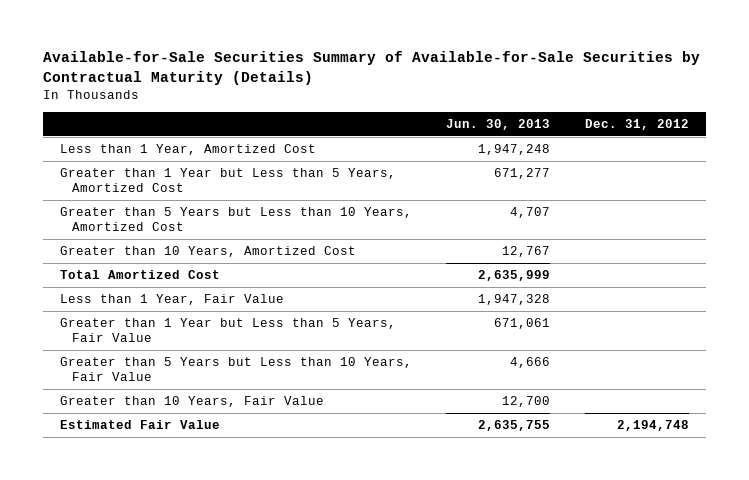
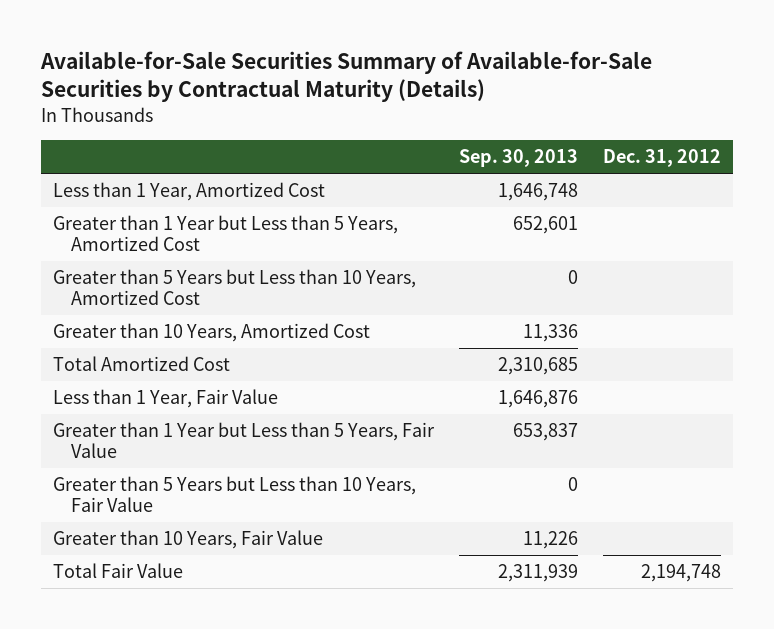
[446,118,551,130] Jun. 30, 2013 -> none
none -> [459,149,579,168] Sep. 30, 2013
[59,420,220,430] Estimated Fair Value -> [53,563,184,579] Total Fair Value

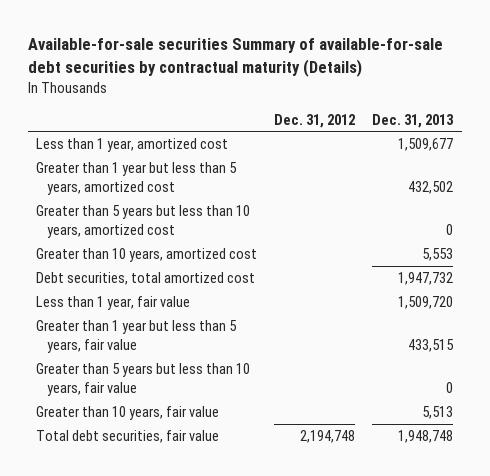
[39,51,652,103] Available-for-Sale Securities Summary of Available-for-Sale Securities by Contractual Maturity (Details) -> [27,38,443,78] Available-for-sale securities Summary of available-for-sale debt securities by contractual maturity (Details)
[459,149,579,168] Sep. 30, 2013 -> none
none -> [372,113,455,128] Dec. 31, 2013
[53,182,326,202] Less than 1 Year, Amortized Cost -> [36,138,229,153] Less than 1 year, amortized cost
[53,215,399,252] Greater than 1 Year but Less than 5 Years, Amortized Cost -> [36,162,238,195] Greater than 1 year but less than 5 years, amortized cost
[53,269,417,306] Greater than 5 Years but Less than 10 Years, Amortized Cost -> [36,205,251,238] Greater than 5 years but less than 10 years, amortized cost
[53,323,371,343] Greater than 10 Years, Amortized Cost -> [36,248,258,263] Greater than 10 years, amortized cost
[53,356,231,372] Total Amortized Cost -> [36,272,256,286] Debt securities, total amortized cost
[53,389,279,409] Less than 1 Year, Fair Value -> [36,296,191,311] Less than 1 year, fair value
[53,422,436,459] Greater than 1 Year but Less than 5 Years, Fair Value -> [36,320,238,353] Greater than 1 year but less than 5 years, fair value
[53,476,417,513] Greater than 5 Years but Less than 10 Years, Fair Value -> [36,363,251,396] Greater than 5 years but less than 10 years, fair value
[53,530,324,550] Greater than 10 Years, Fair Value -> [36,406,220,421] Greater than 10 years, fair value
[53,563,184,579] Total Fair Value -> [36,430,220,444] Total debt securities, fair value

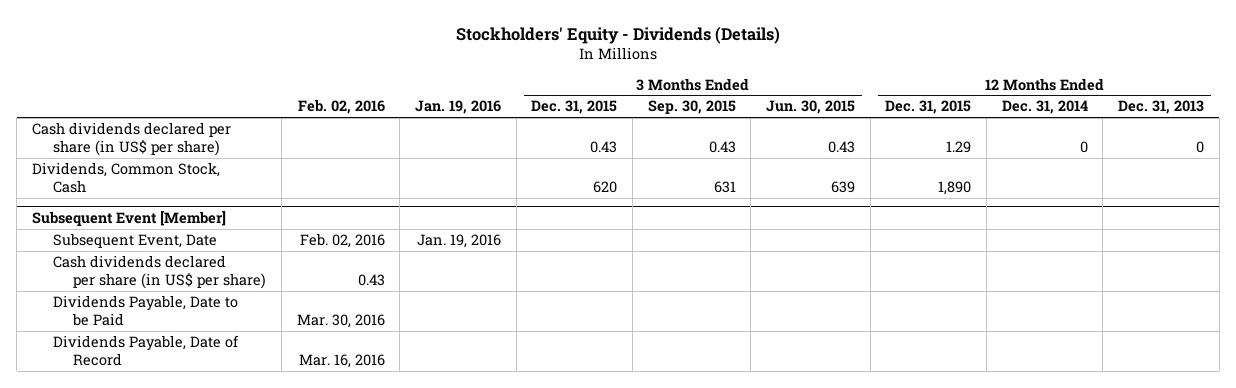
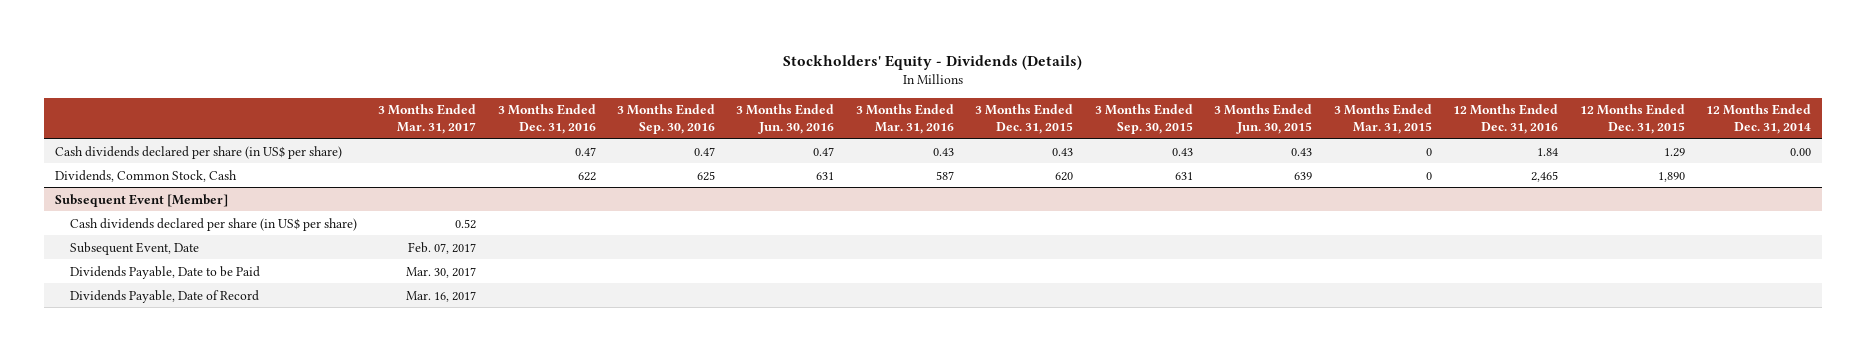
[297,99,385,115] Feb. 02, 2016 -> none
[414,100,501,115] Jan. 19, 2016 -> none
[1117,100,1204,115] Dec. 31, 2013 -> none
none -> [378,104,477,134] 3 Months Ended Mar. 31, 2017
none -> [497,104,596,134] 3 Months Ended Dec. 31, 2016
none -> [616,104,715,134] 3 Months Ended Sep. 30, 2016
none -> [736,104,835,134] 3 Months Ended Jun. 30, 2016
none -> [855,104,954,134] 3 Months Ended Mar. 31, 2016
none -> [1333,104,1432,134] 3 Months Ended Mar. 31, 2015
none -> [1453,104,1559,134] 12 Months Ended Dec. 31, 2016
[1079,140,1088,153] 0 -> [1790,147,1812,156] 0.00
[52,233,217,249] Subsequent Event, Date -> [69,241,199,255] Subsequent Event, Date

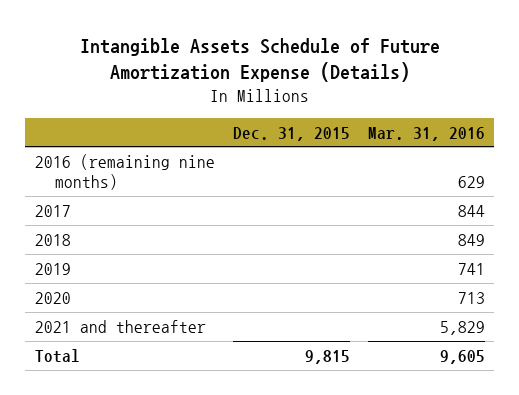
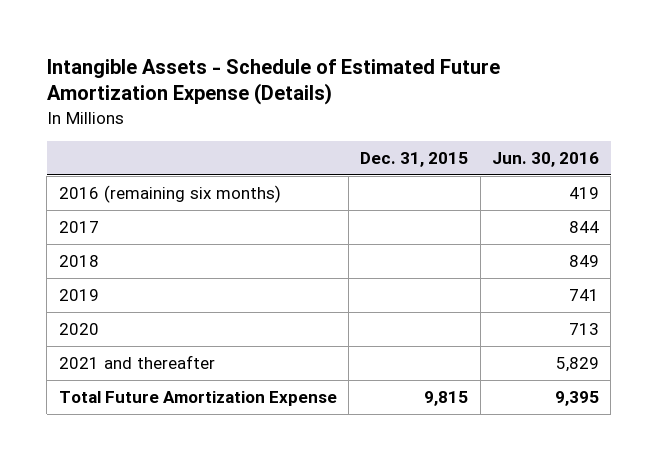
[79,37,440,83] Intangible Assets Schedule of Future Amortization Expense (Details) -> [46,58,500,106] Intangible Assets - Schedule of Estimated Future Amortization Expense (Details)
[367,126,485,141] Mar. 31, 2016 -> none
none -> [491,151,599,167] Jun. 30, 2016
[34,153,215,191] 2016 (remaining nine months) -> [58,184,281,203] 2016 (remaining six months)
[34,348,80,363] Total -> [58,390,337,406] Total Future Amortization Expense

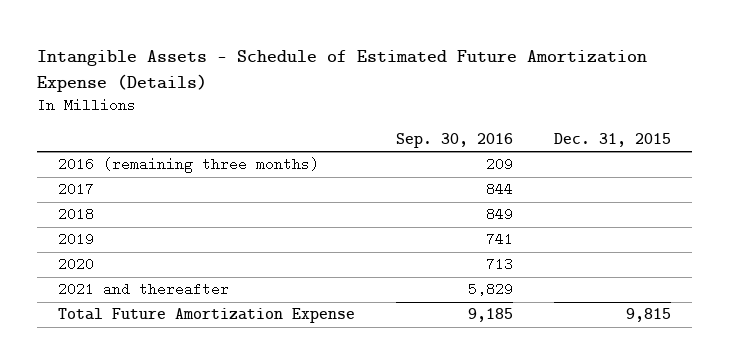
[491,151,599,167] Jun. 30, 2016 -> none
none -> [396,132,514,148] Sep. 30, 2016
[58,184,281,203] 2016 (remaining six months) -> [57,157,319,174] 2016 (remaining three months)

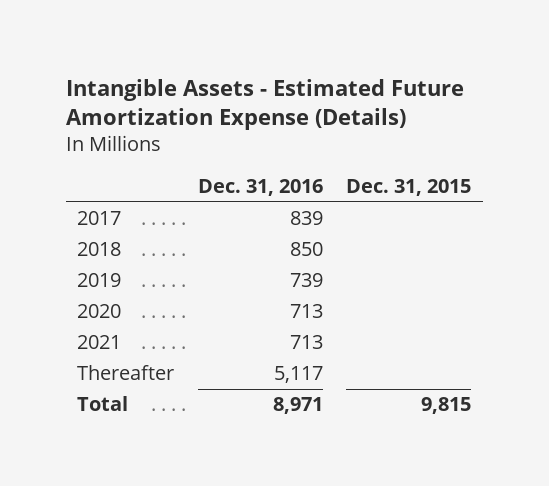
[37,50,648,92] Intangible Assets - Schedule of Estimated Future Amortization Expense (Details) -> [65,78,464,131] Intangible Assets - Estimated Future Amortization Expense (Details)
[396,132,514,148] Sep. 30, 2016 -> none
none -> [197,179,323,197] Dec. 31, 2016
[57,157,319,174] 2016 (remaining three months) -> none
[57,282,229,297] 2021 and thereafter -> none
none -> [77,335,122,350] 2021
none -> [77,365,175,381] Thereafter
[57,308,355,324] Total Future Amortization Expense -> [77,396,129,412] Total

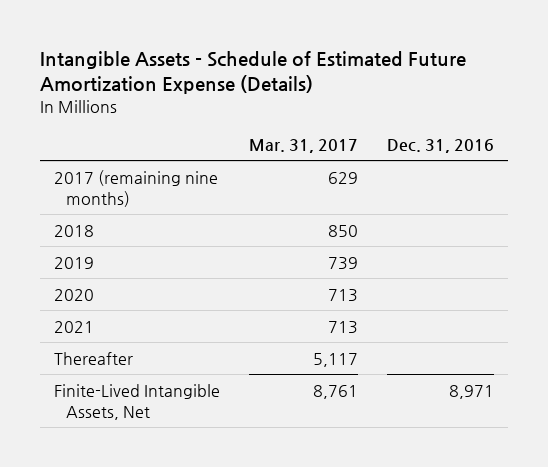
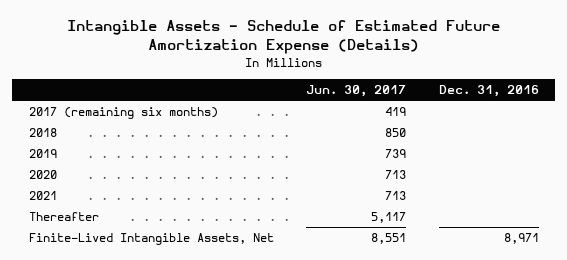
[248,138,358,153] Mar. 31, 2017 -> none
none -> [306,85,407,98] Jun. 30, 2017
[54,169,219,207] 2017 (remaining nine months) -> [28,107,218,120] 2017 (remaining six months)

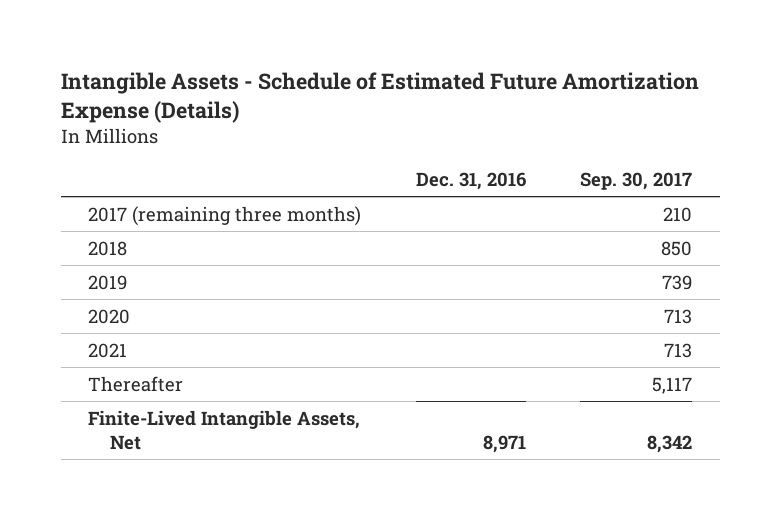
[306,85,407,98] Jun. 30, 2017 -> none
none -> [580,171,693,190] Sep. 30, 2017
[28,107,218,120] 2017 (remaining six months) -> [87,205,361,226] 2017 (remaining three months)

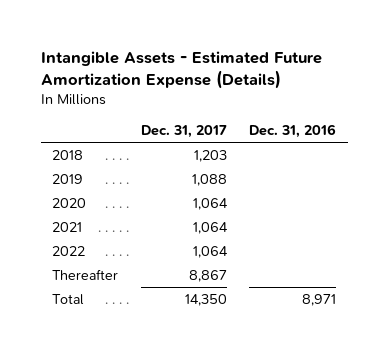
[60,72,699,124] Intangible Assets - Schedule of Estimated Future Amortization Expense (Details) -> [40,50,322,89] Intangible Assets - Estimated Future Amortization Expense (Details)
[580,171,693,190] Sep. 30, 2017 -> none
none -> [140,125,227,139] Dec. 31, 2017
[87,205,361,226] 2017 (remaining three months) -> none
none -> [51,245,85,256] 2022
[87,409,360,450] Finite-Lived Intangible Assets, Net -> [51,293,84,305] Total

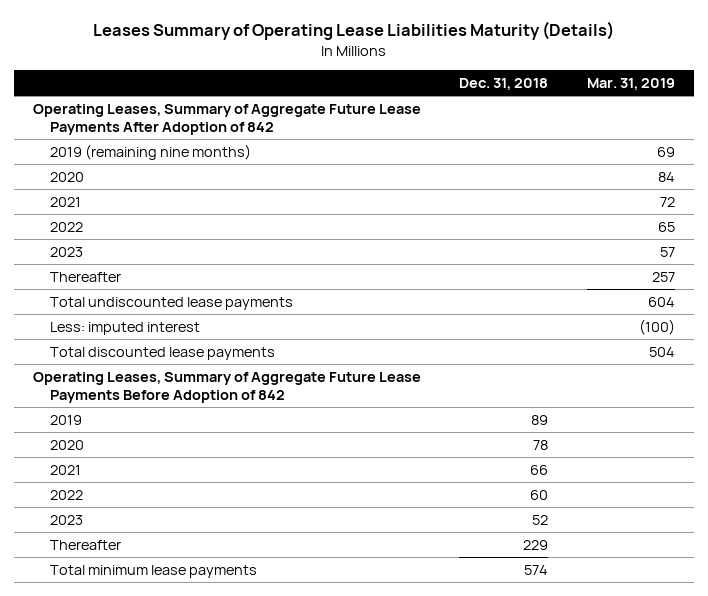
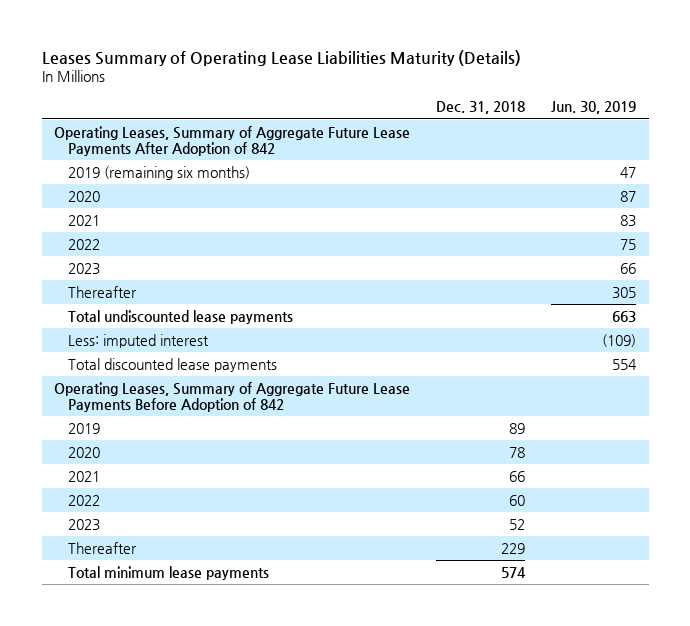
[587,78,676,91] Mar. 31, 2019 -> none
none -> [550,101,636,115] Jun. 30, 2019
[49,143,251,160] 2019 (remaining nine months) -> [67,165,250,180] 2019 (remaining six months)

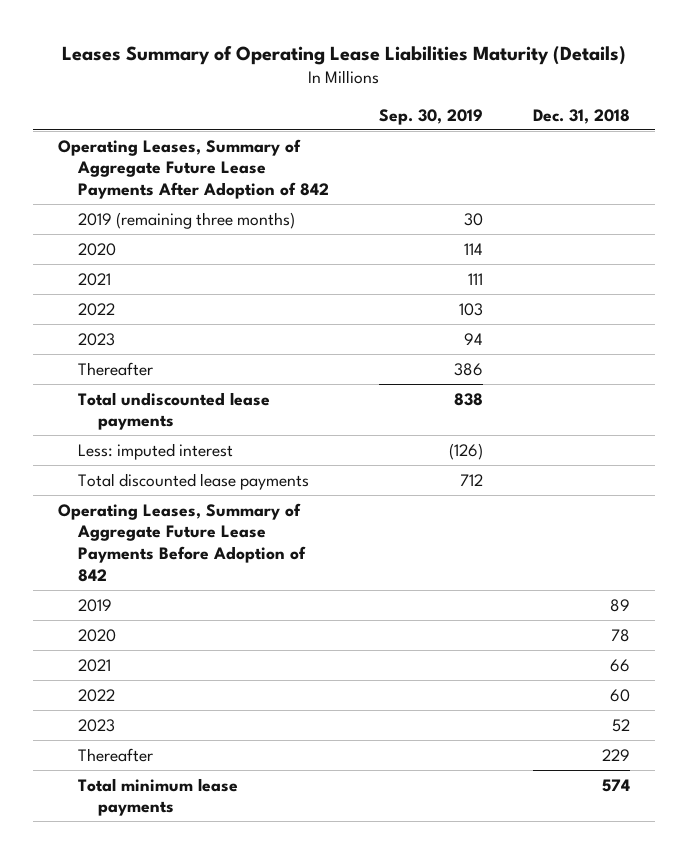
[550,101,636,115] Jun. 30, 2019 -> none
none -> [378,108,483,125] Sep. 30, 2019
[67,165,250,180] 2019 (remaining six months) -> [77,211,295,229] 2019 (remaining three months)

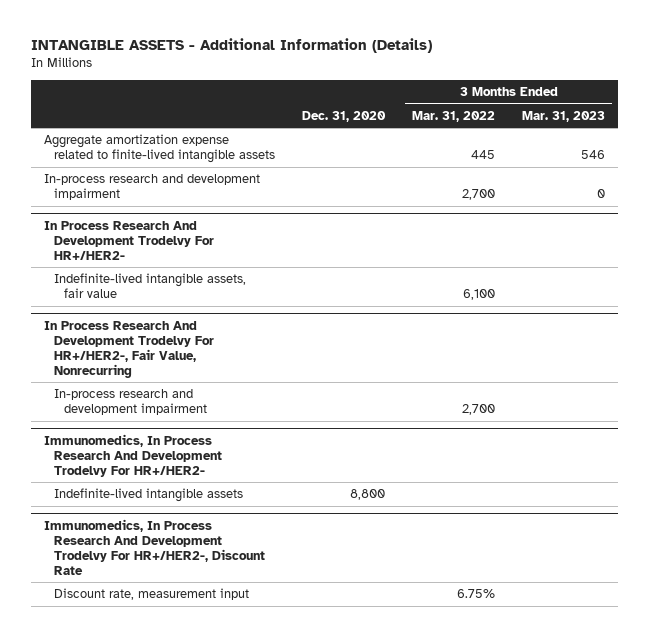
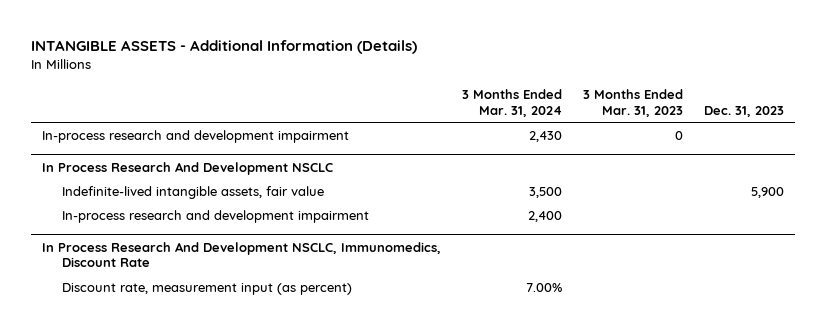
[302,110,387,122] Dec. 31, 2020 -> none
[412,110,496,122] Mar. 31, 2022 -> none
none -> [461,88,562,117] 3 Months Ended Mar. 31, 2024
none -> [704,105,785,117] Dec. 31, 2023
[44,134,276,164] Aggregate amortization expense related to finite-lived intangible assets -> none
[44,220,215,260] In Process Research And Development Trodelvy For HR+/HER2- -> none
[54,273,247,299] Indefinite-lived intangible assets, fair value -> none
[44,320,215,378] In Process Research And Development Trodelvy For HR+/HER2-, Fair Value, Nonrecurring -> none
[54,389,208,416] In-process research and development impairment -> none
[44,433,223,477] Immunomedics, In Process Research And Development Trodelvy For HR+/HER2- -> none
[54,488,244,503] Indefinite-lived intangible assets -> none
none -> [41,161,333,175] In Process Research And Development NSCLC
none -> [62,185,325,199] Indefinite-lived intangible assets, fair value
none -> [62,209,370,223] In-process research and development impairment
[44,518,266,575] Immunomedics, In Process Research And Development Trodelvy For HR+/HER2-, Discount Rate -> [41,241,441,268] In Process Research And Development NSCLC, Immunomedics, Discount Rate
[54,588,250,601] Discount rate, measurement input -> [62,282,353,295] Discount rate, measurement input (as percent)

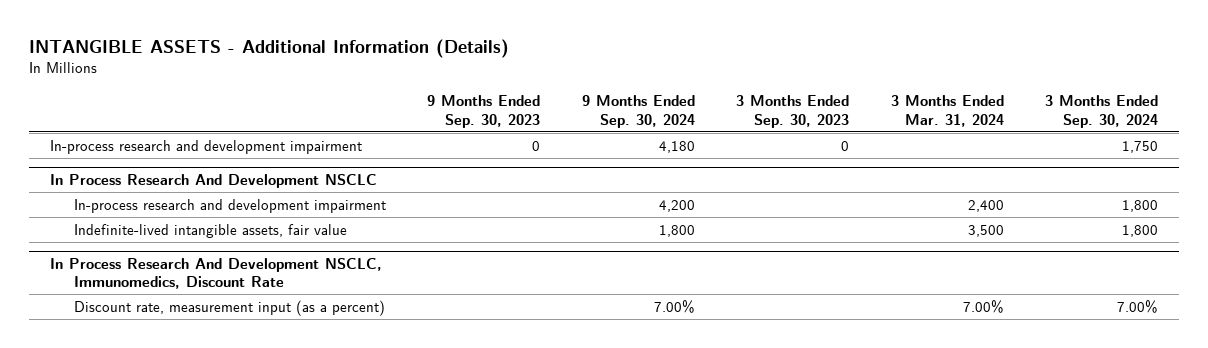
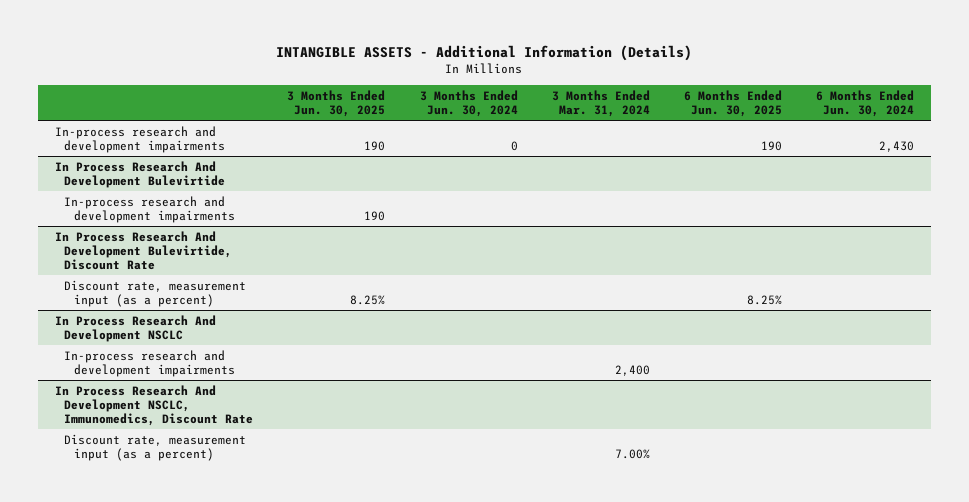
[427,95,541,128] 9 Months Ended Sep. 30, 2023 -> none
[581,95,695,128] 9 Months Ended Sep. 30, 2024 -> none
[736,95,850,128] 3 Months Ended Sep. 30, 2023 -> none
[1045,95,1159,128] 3 Months Ended Sep. 30, 2024 -> none
none -> [287,89,386,118] 3 Months Ended Jun. 30, 2025
none -> [419,89,518,118] 3 Months Ended Jun. 30, 2024
none -> [683,89,782,118] 6 Months Ended Jun. 30, 2025
none -> [815,89,914,118] 6 Months Ended Jun. 30, 2024
[49,139,362,154] In-process research and development impairment -> [55,125,226,153] In-process research and development impairments
none -> [55,160,226,188] In Process Research And Development Bulevirtide
none -> [64,195,235,223] In-process research and development impairments
none -> [55,230,233,271] In Process Research And Development Bulevirtide, Discount Rate
none -> [64,279,247,307] Discount rate, measurement input (as a percent)
[73,223,347,238] Indefinite-lived intangible assets, fair value -> none
[73,198,386,213] In-process research and development impairment -> [64,349,235,377] In-process research and development impairments

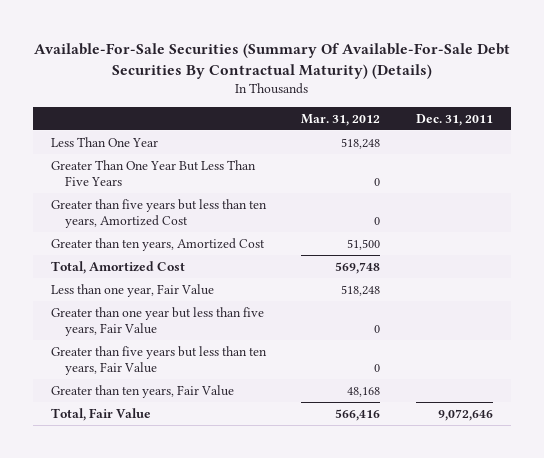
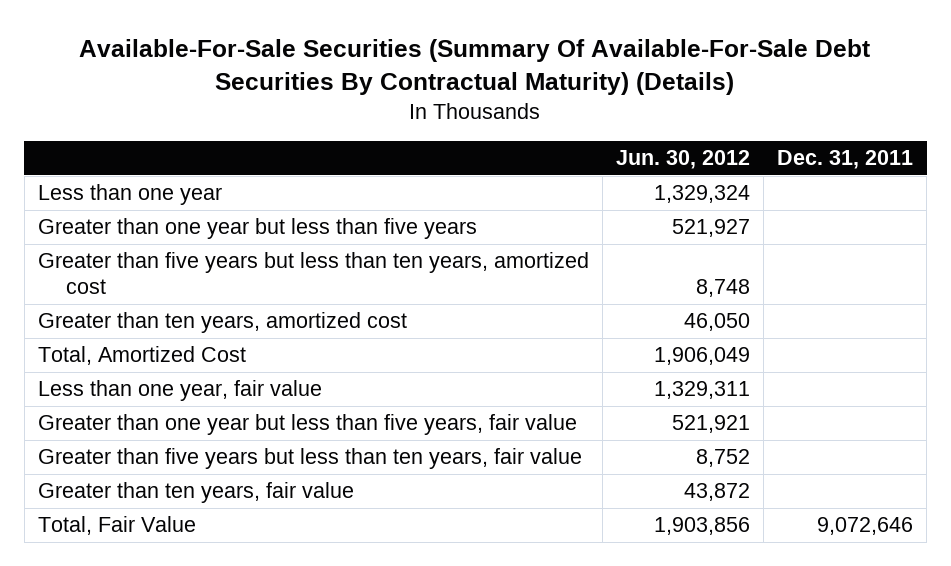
[301,113,381,126] Mar. 31, 2012 -> none
none -> [615,150,750,170] Jun. 30, 2012
[50,136,158,147] Less Than One Year -> [37,184,222,206] Less than one year
[50,159,256,186] Greater Than One Year But Less Than Five Years -> [37,218,477,240] Greater than one year but less than five years
[50,198,267,228] Greater than five years but less than ten years, Amortized Cost -> [37,252,589,294] Greater than five years but less than ten years, amortized cost
[50,237,265,251] Greater than ten years, Amortized Cost -> [37,312,407,334] Greater than ten years, amortized cost
[50,283,214,297] Less than one year, Fair Value -> [37,380,322,402] Less than one year, fair value
[50,306,264,336] Greater than one year but less than five years, Fair Value -> [37,414,577,436] Greater than one year but less than five years, fair value
[50,345,267,375] Greater than five years but less than ten years, Fair Value -> [37,448,582,470] Greater than five years but less than ten years, fair value
[50,384,234,398] Greater than ten years, Fair Value -> [37,482,354,504] Greater than ten years, fair value

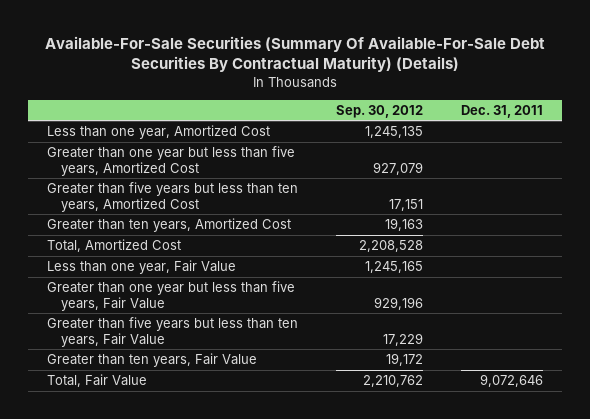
[615,150,750,170] Jun. 30, 2012 -> none
none -> [336,104,424,118] Sep. 30, 2012
[37,184,222,206] Less than one year -> [47,125,271,140] Less than one year, Amortized Cost
[37,218,477,240] Greater than one year but less than five years -> [47,146,296,176] Greater than one year but less than five years, Amortized Cost
[37,252,589,294] Greater than five years but less than ten years, amortized cost -> [47,182,299,212] Greater than five years but less than ten years, Amortized Cost
[37,312,407,334] Greater than ten years, amortized cost -> [47,218,292,233] Greater than ten years, Amortized Cost
[37,380,322,402] Less than one year, fair value -> [47,260,237,275] Less than one year, Fair Value
[37,414,577,436] Greater than one year but less than five years, fair value -> [47,281,296,311] Greater than one year but less than five years, Fair Value
[37,448,582,470] Greater than five years but less than ten years, fair value -> [47,317,299,347] Greater than five years but less than ten years, Fair Value
[37,482,354,504] Greater than ten years, fair value -> [47,353,258,368] Greater than ten years, Fair Value

